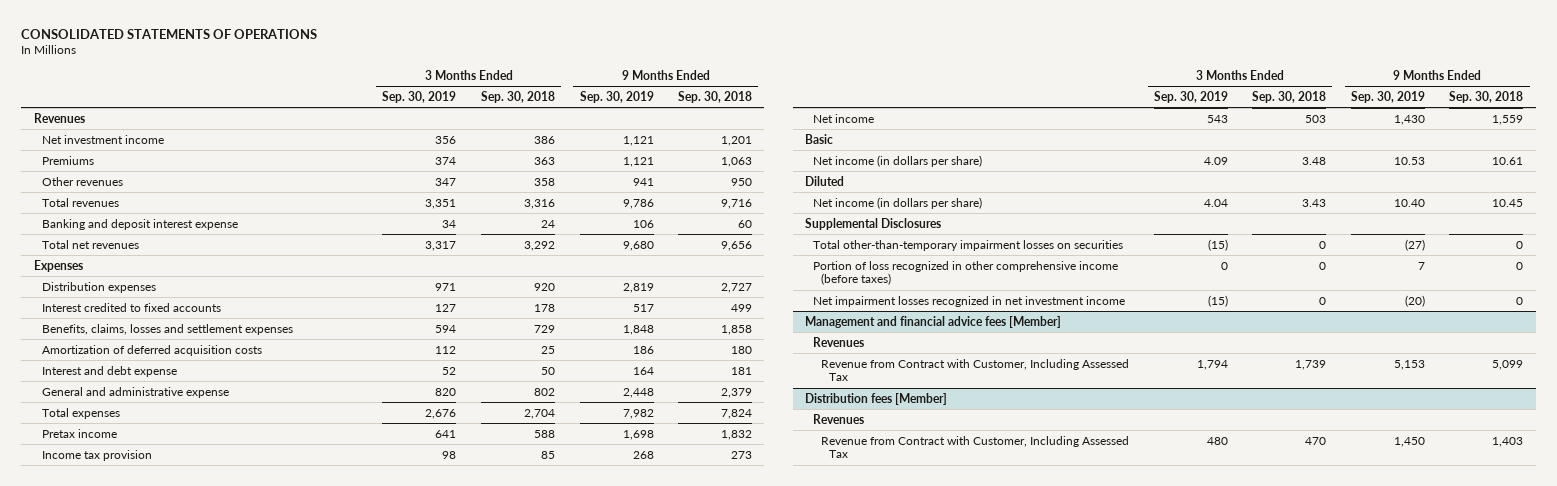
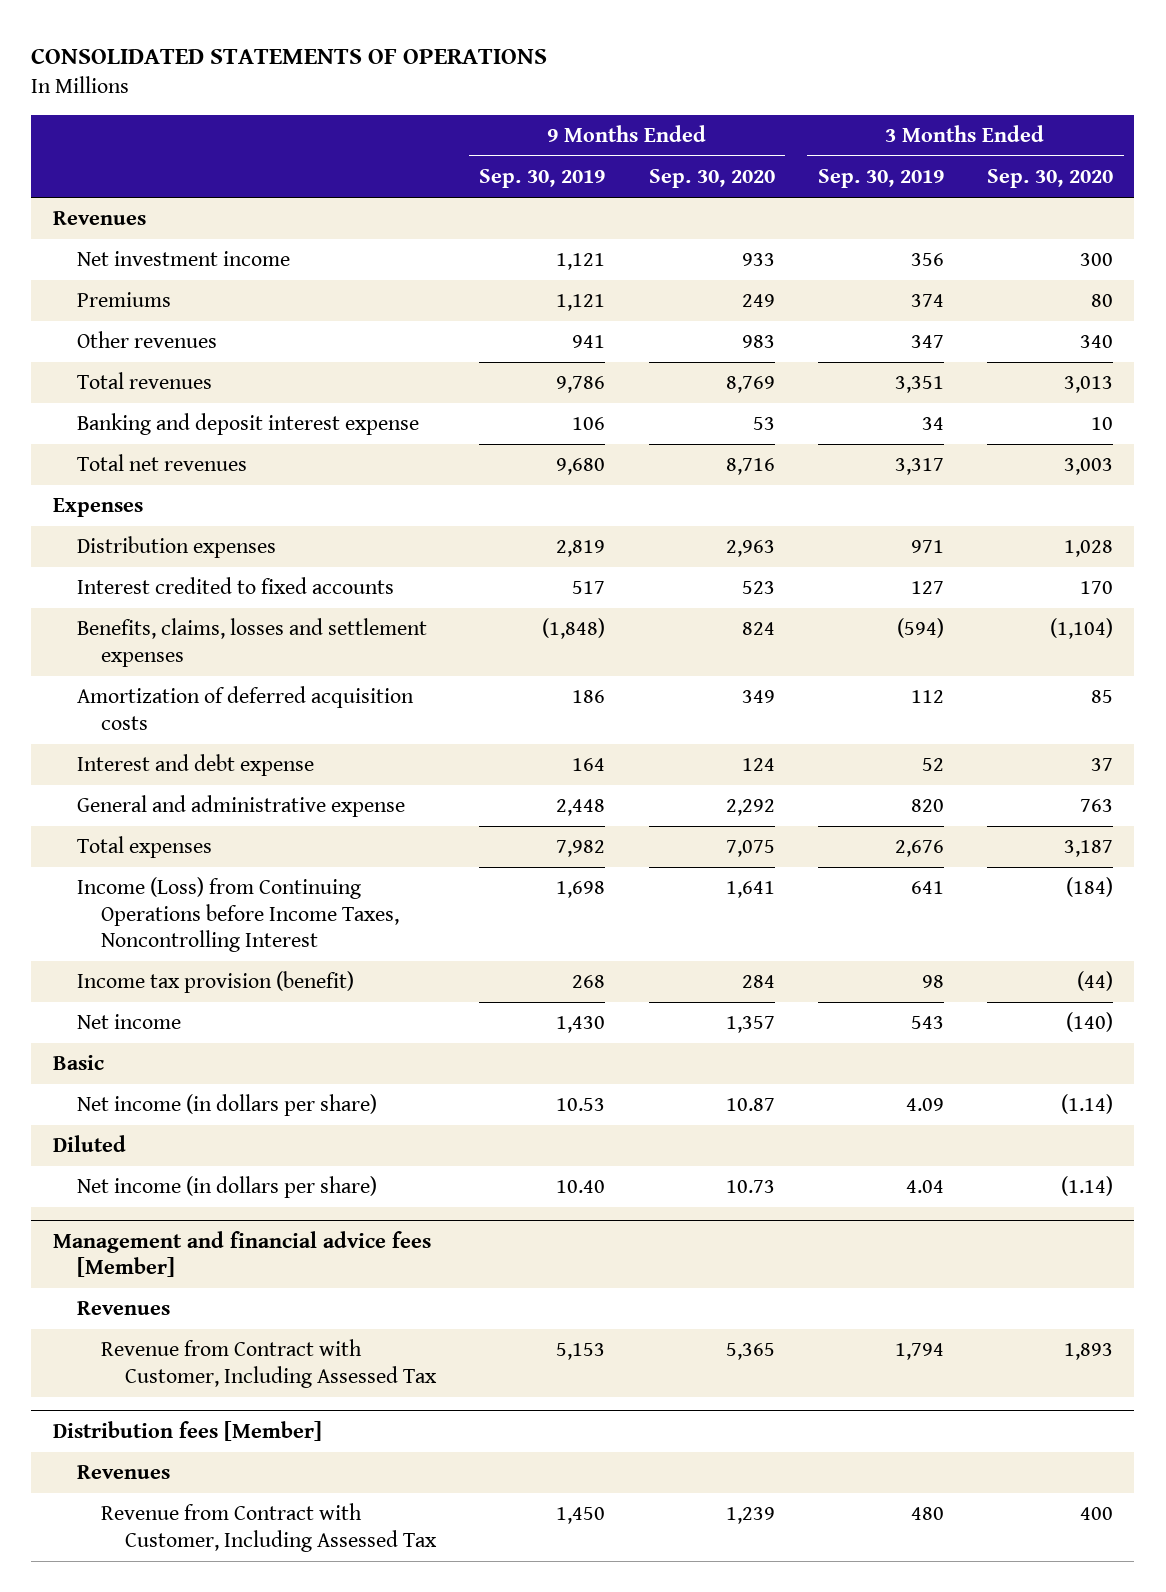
[480,91,555,104] Sep. 30, 2018 -> none
[678,91,753,104] Sep. 30, 2018 -> none
none -> [648,169,775,189] Sep. 30, 2020
none -> [986,169,1113,189] Sep. 30, 2020
[435,324,457,333] 594 -> [896,618,944,639] (594)
[622,324,654,335] 1,848 -> [542,618,606,640] (1,848)
[41,428,117,438] Pretax income -> [77,877,400,953] Income (Loss) from Continuing Operations before Income Taxes, Noncontrolling Interest
[41,449,152,461] Income tax provision -> [77,971,355,994] Income tax provision (benefit)
[804,217,941,230] Supplemental Disclosures -> none
[813,239,1124,251] Total other-than-temporary impairment losses on securities -> none
[813,260,1119,286] Portion of loss recognized in other comprehensive income (before taxes) -> none
[813,295,1126,307] Net impairment losses recognized in net investment income -> none

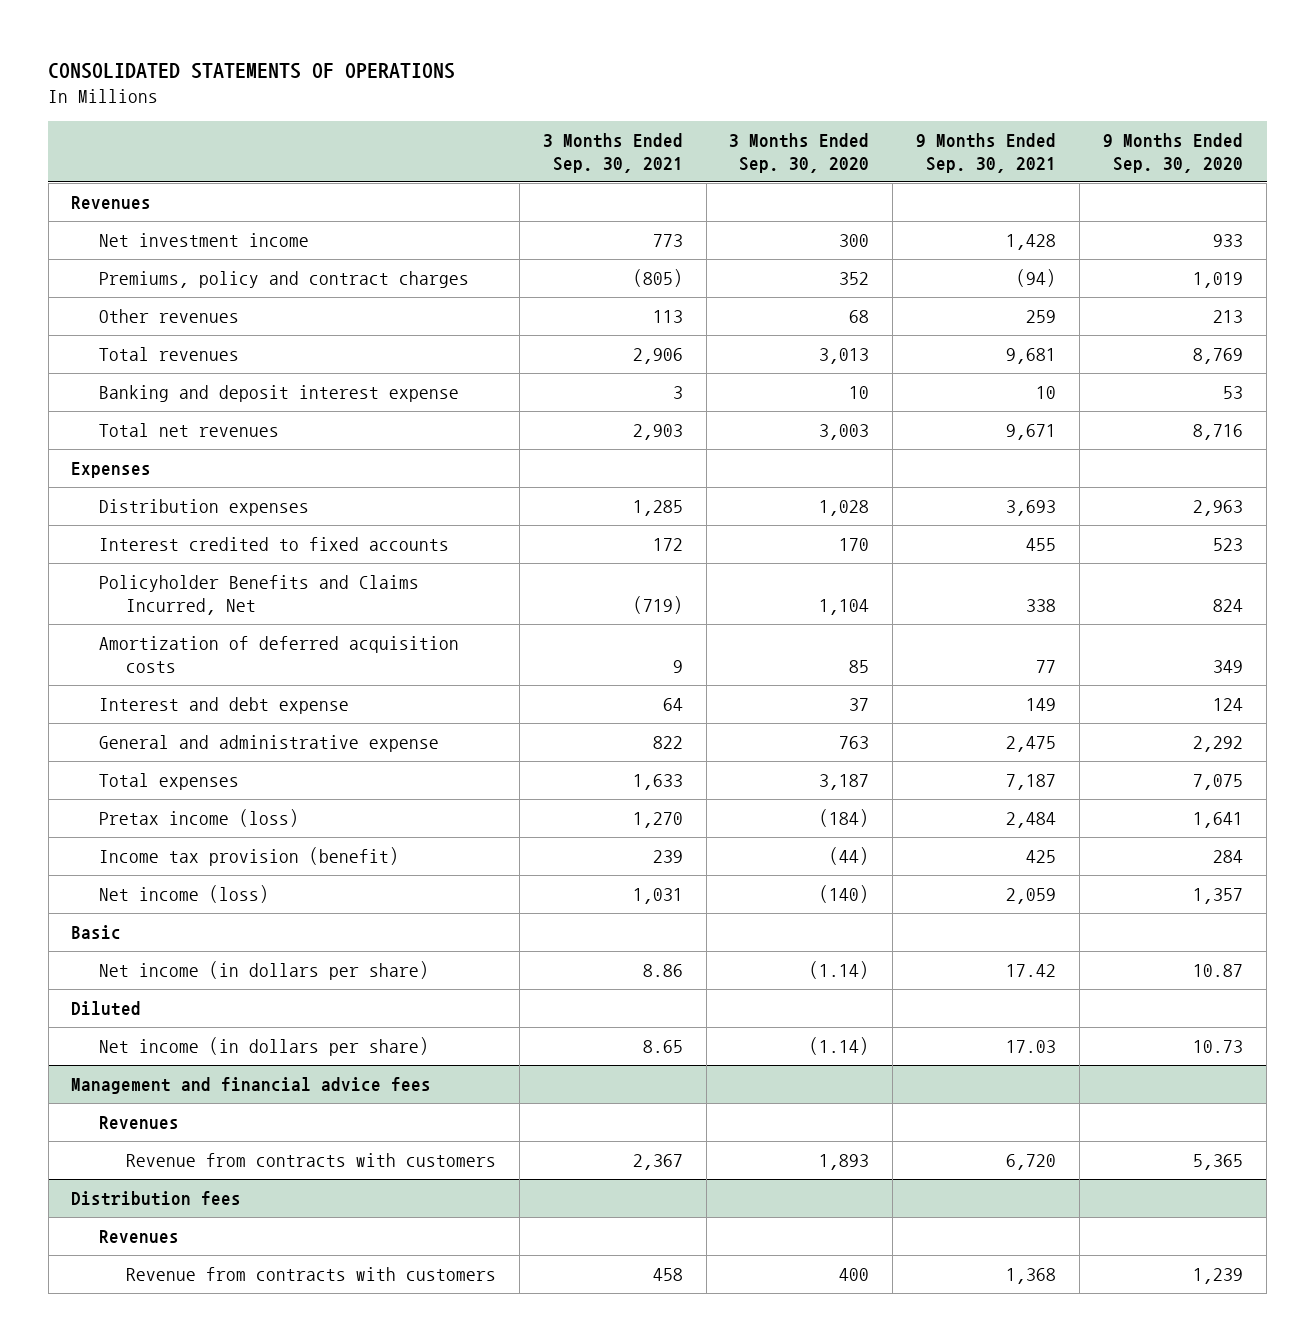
[479,169,606,189] Sep. 30, 2019 -> none
[817,169,944,189] Sep. 30, 2019 -> none
none -> [542,132,683,173] 3 Months Ended Sep. 30, 2021
none -> [916,132,1057,173] 9 Months Ended Sep. 30, 2021
[77,292,172,308] Premiums -> none
none -> [98,270,469,288] Premiums, policy and contract charges
[741,335,775,349] 983 -> [1213,309,1244,323] 213
[1079,335,1113,349] 340 -> [849,309,870,323] 68
[77,618,428,667] Benefits, claims, losses and settlement expenses -> [98,574,419,615] Policyholder Benefits and Claims Incurred, Net
[1049,618,1113,640] (1,104) -> [819,598,870,615] 1,104
[77,877,400,953] Income (Loss) from Continuing Operations before Income Taxes, Noncontrolling Interest -> [98,808,299,827] Pretax income (loss)
[77,1014,182,1030] Net income -> [98,884,269,903] Net income (loss)
[52,1230,431,1278] Management and financial advice fees [Member] -> [71,1076,432,1094] Management and financial advice fees
[101,1339,438,1388] Revenue from Contract with Customer, Including Assessed Tax -> [125,1152,496,1167] Revenue from contracts with customers
[52,1420,322,1441] Distribution fees [Member] -> [71,1190,242,1206] Distribution fees
[101,1503,438,1552] Revenue from Contract with Customer, Including Assessed Tax -> [125,1266,496,1281] Revenue from contracts with customers

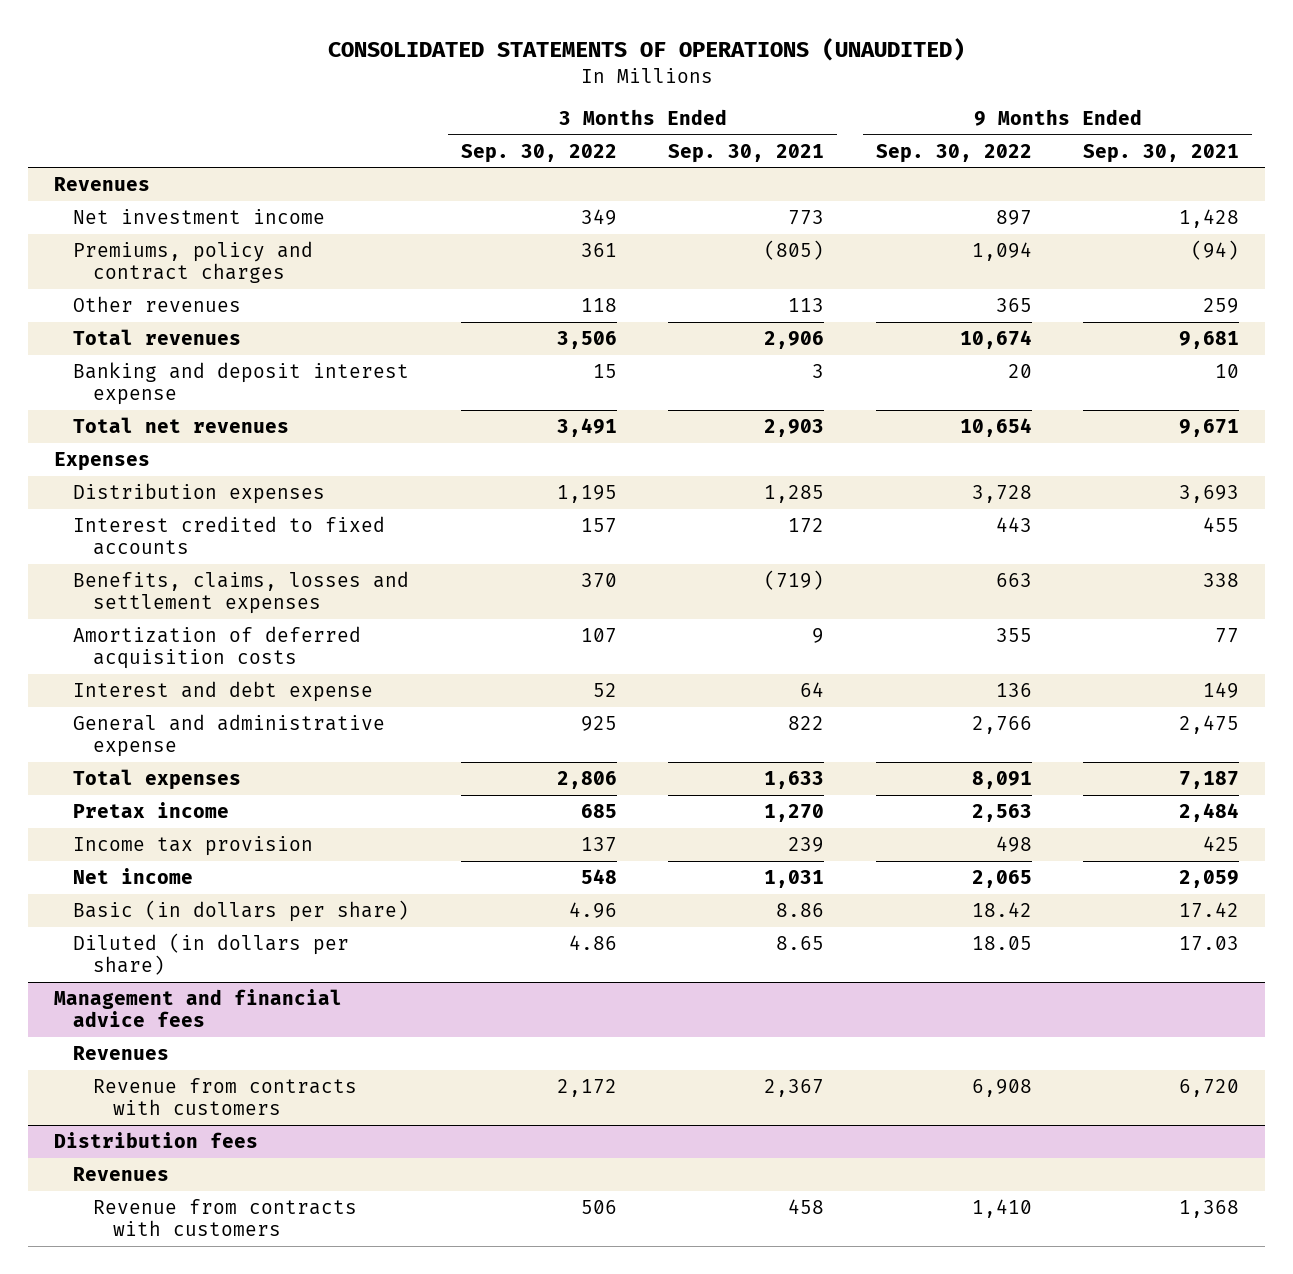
[48,63,456,80] CONSOLIDATED STATEMENTS OF OPERATIONS -> [327,38,965,62] CONSOLIDATED STATEMENTS OF OPERATIONS (UNAUDITED)
[729,132,870,173] 3 Months Ended Sep. 30, 2020 -> none
[1103,132,1244,173] 9 Months Ended Sep. 30, 2020 -> none
none -> [460,143,617,163] Sep. 30, 2022
none -> [875,143,1032,163] Sep. 30, 2022
[98,574,419,615] Policyholder Benefits and Claims Incurred, Net -> [73,571,410,615] Benefits, claims, losses and settlement expenses
[71,924,122,940] Basic -> none
[71,1000,142,1016] Diluted -> none
[98,808,299,827] Pretax income (loss) -> [73,802,230,819] Pretax income
[98,846,399,866] Income tax provision (benefit) -> [73,836,314,857] Income tax provision
[98,884,269,903] Net income (loss) -> [73,868,194,885] Net income
[98,960,429,980] Net income (in dollars per share) -> [73,900,410,923] Basic (in dollars per share)
[98,1036,429,1056] Net income (in dollars per share) -> [73,933,350,976] Diluted (in dollars per share)

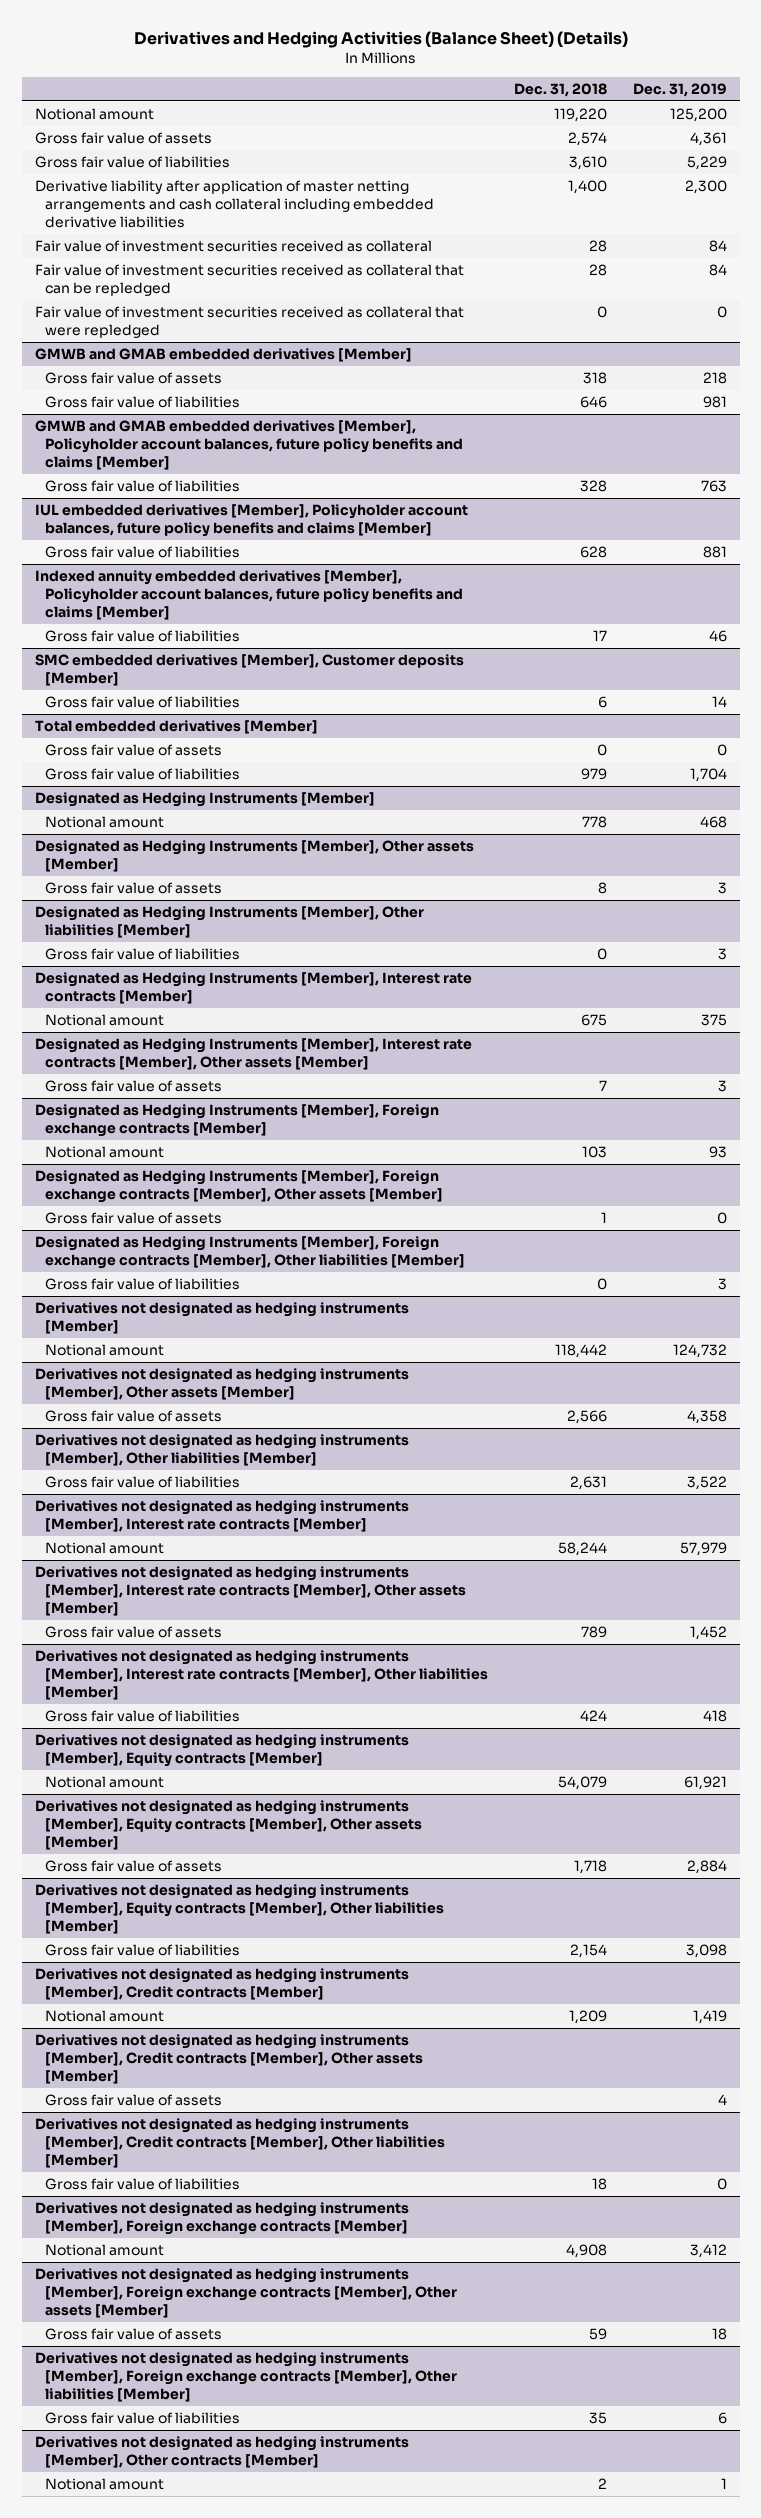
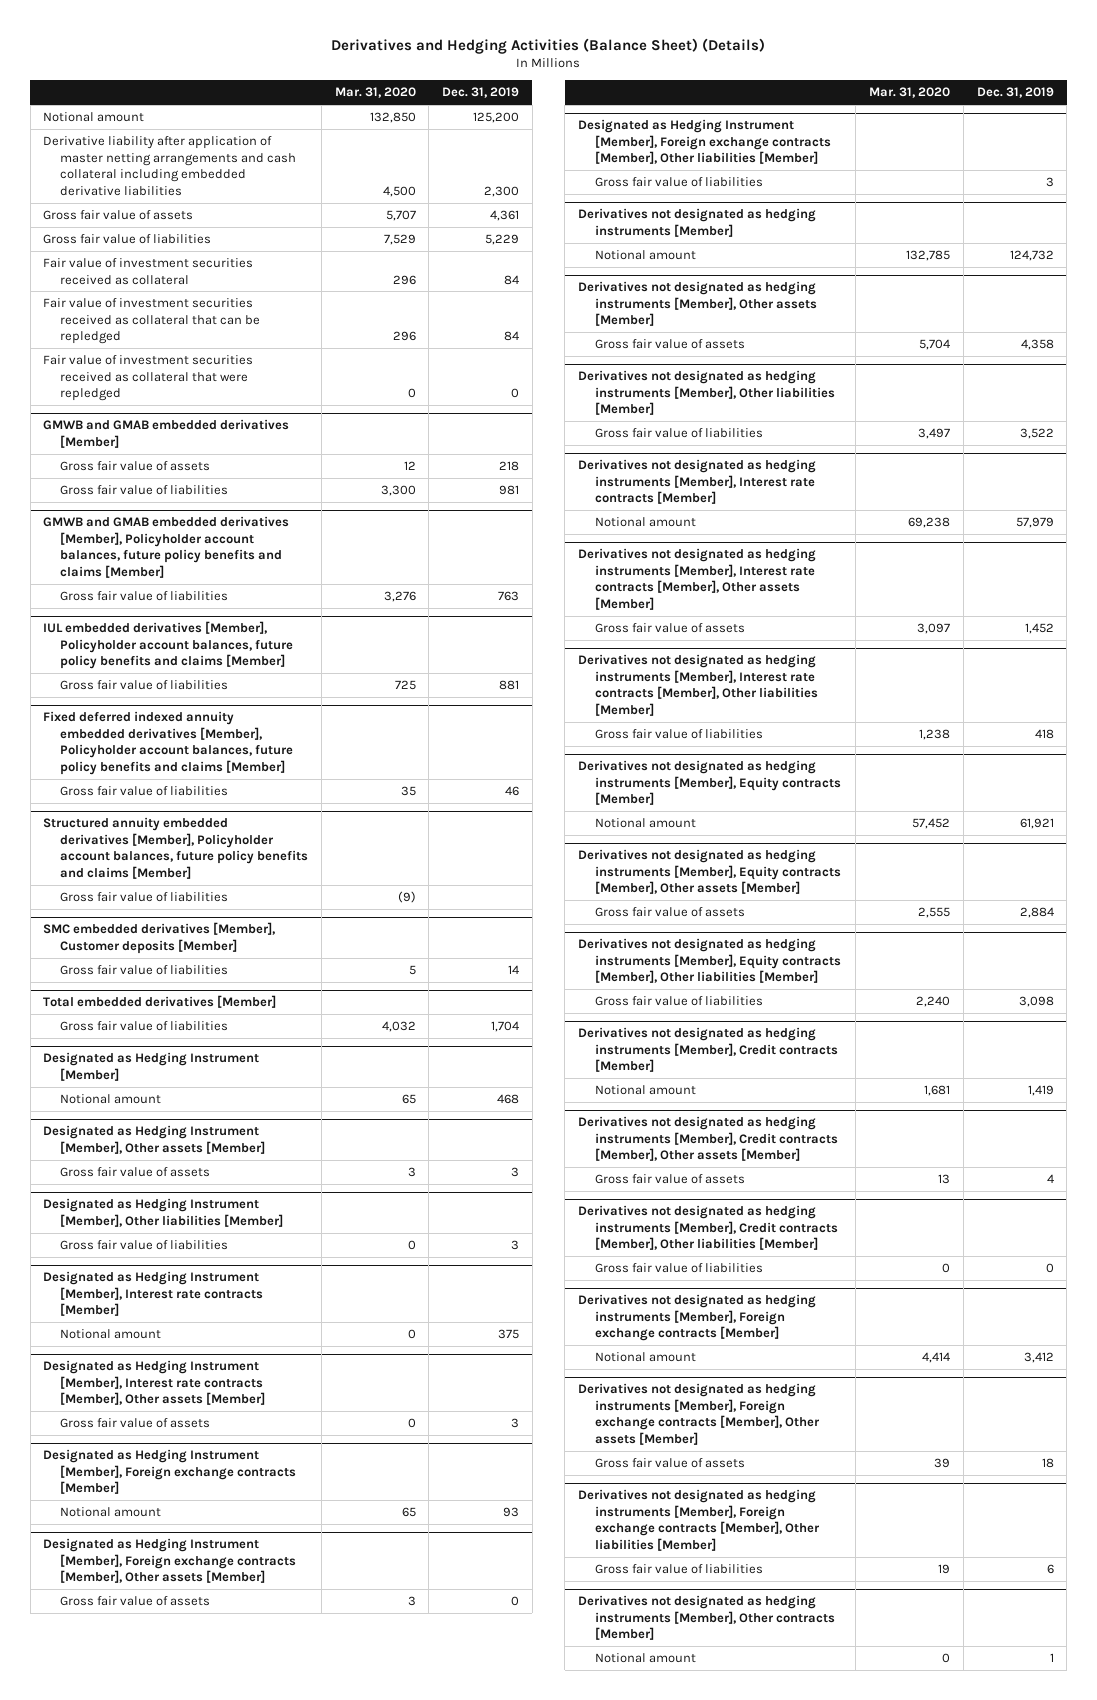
[513,82,607,97] Dec. 31, 2018 -> none
none -> [334,87,416,99] Mar. 31, 2020
[34,180,434,229] Derivative liability after application of master netting arrangements and cash collateral including embedded derivative liabilities -> [43,135,297,196] Derivative liability after application of master netting arrangements and cash collateral including embedded derivative liabilities
[34,570,463,621] Indexed annuity embedded derivatives [Member], Policyholder account balances, future policy benefits and claims [Member] -> [43,711,294,775] Fixed deferred indexed annuity embedded derivatives [Member], Policyholder account balances, future policy benefits and claims [Member]
none -> [43,817,309,879] Structured annuity embedded derivatives [Member], Policyholder account balances, future policy benefits and claims [Member]
none -> [60,891,229,902] Gross fair value of liabilities
[44,744,222,757] Gross fair value of assets -> none
[34,792,375,808] Designated as Hedging Instruments [Member] -> [43,1052,260,1081] Designated as Hedging Instrument [Member]
[34,840,474,873] Designated as Hedging Instruments [Member], Other assets [Member] -> [43,1125,266,1154] Designated as Hedging Instrument [Member], Other assets [Member]
[34,906,424,939] Designated as Hedging Instruments [Member], Other liabilities [Member] -> [43,1198,284,1227] Designated as Hedging Instrument [Member], Other liabilities [Member]
[34,972,472,1005] Designated as Hedging Instruments [Member], Interest rate contracts [Member] -> [43,1271,264,1317] Designated as Hedging Instrument [Member], Interest rate contracts [Member]
[34,1038,472,1071] Designated as Hedging Instruments [Member], Interest rate contracts [Member], Other assets [Member] -> [43,1360,266,1406] Designated as Hedging Instrument [Member], Interest rate contracts [Member], Other assets [Member]
[34,1104,439,1138] Designated as Hedging Instruments [Member], Foreign exchange contracts [Member] -> [43,1449,297,1495] Designated as Hedging Instrument [Member], Foreign exchange contracts [Member]
[34,1170,443,1204] Designated as Hedging Instruments [Member], Foreign exchange contracts [Member], Other assets [Member] -> [43,1538,297,1584] Designated as Hedging Instrument [Member], Foreign exchange contracts [Member], Other assets [Member]
[34,1236,465,1270] Designated as Hedging Instruments [Member], Foreign exchange contracts [Member], Other liabilities [Member] -> [577,119,831,165] Designated as Hedging Instrument [Member], Foreign exchange contracts [Member], Other liabilities [Member]

